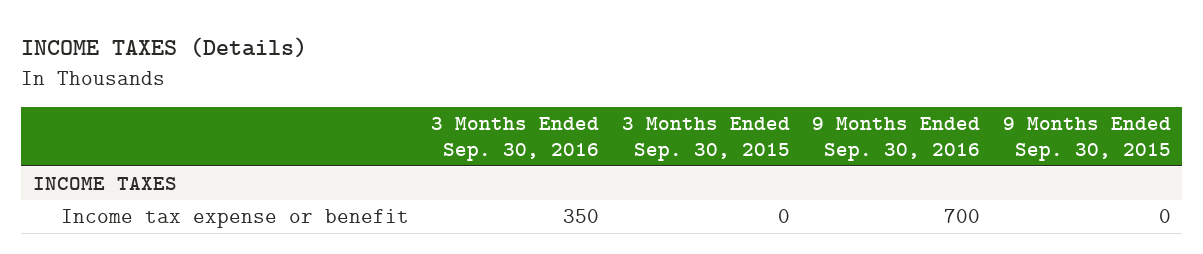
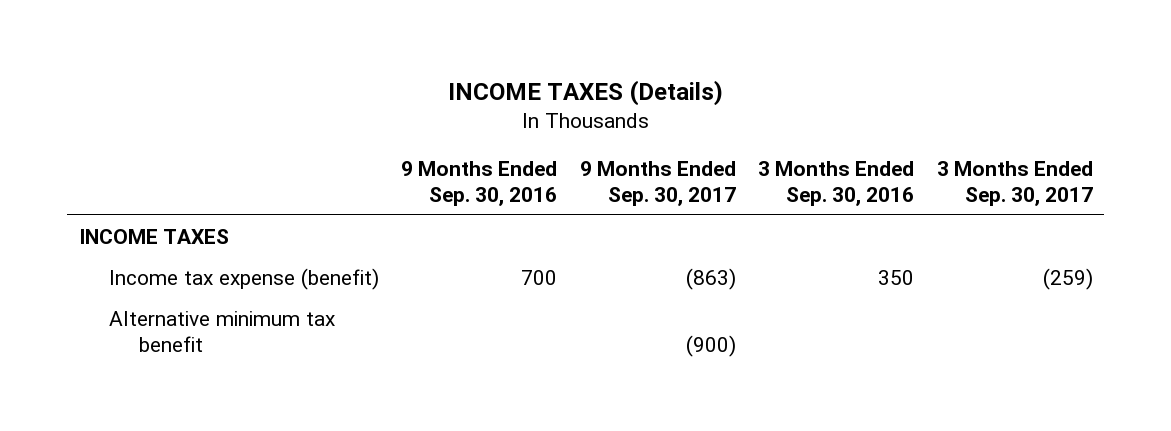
[621,116,790,161] 3 Months Ended Sep. 30, 2015 -> none
[1002,116,1171,161] 9 Months Ended Sep. 30, 2015 -> none
none -> [579,161,736,206] 9 Months Ended Sep. 30, 2017
none -> [936,161,1093,206] 3 Months Ended Sep. 30, 2017
[61,209,410,229] Income tax expense or benefit -> [108,267,379,290] Income tax expense (benefit)
none -> [108,310,335,352] Alternative minimum tax benefit

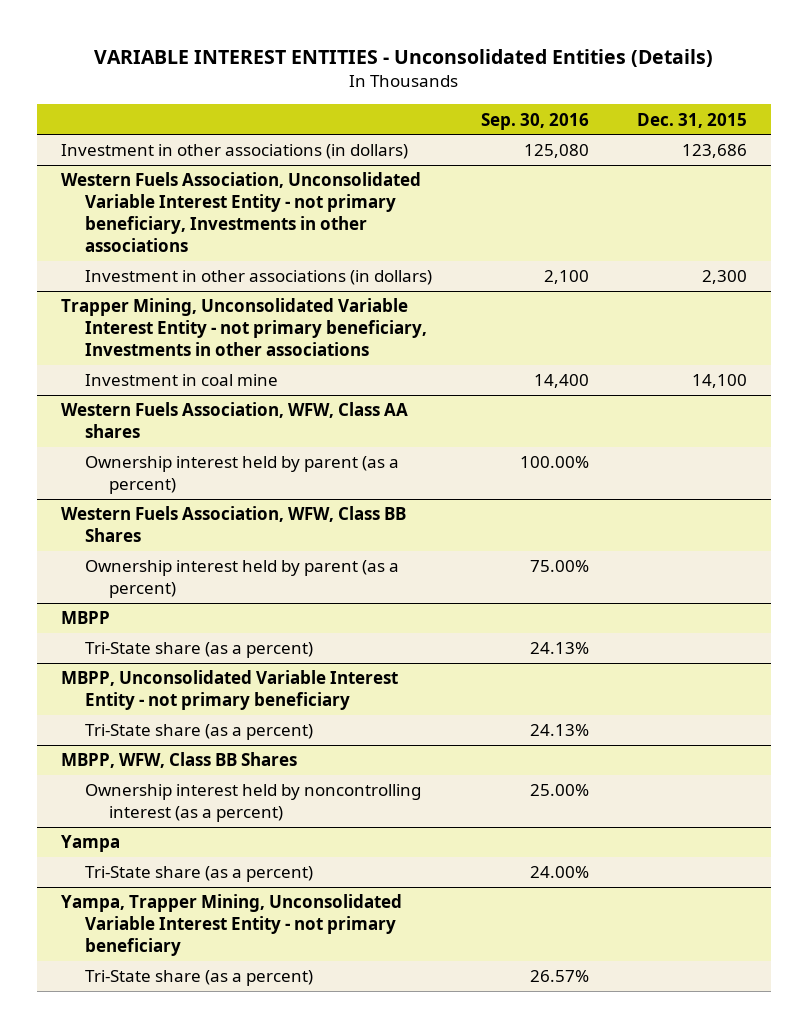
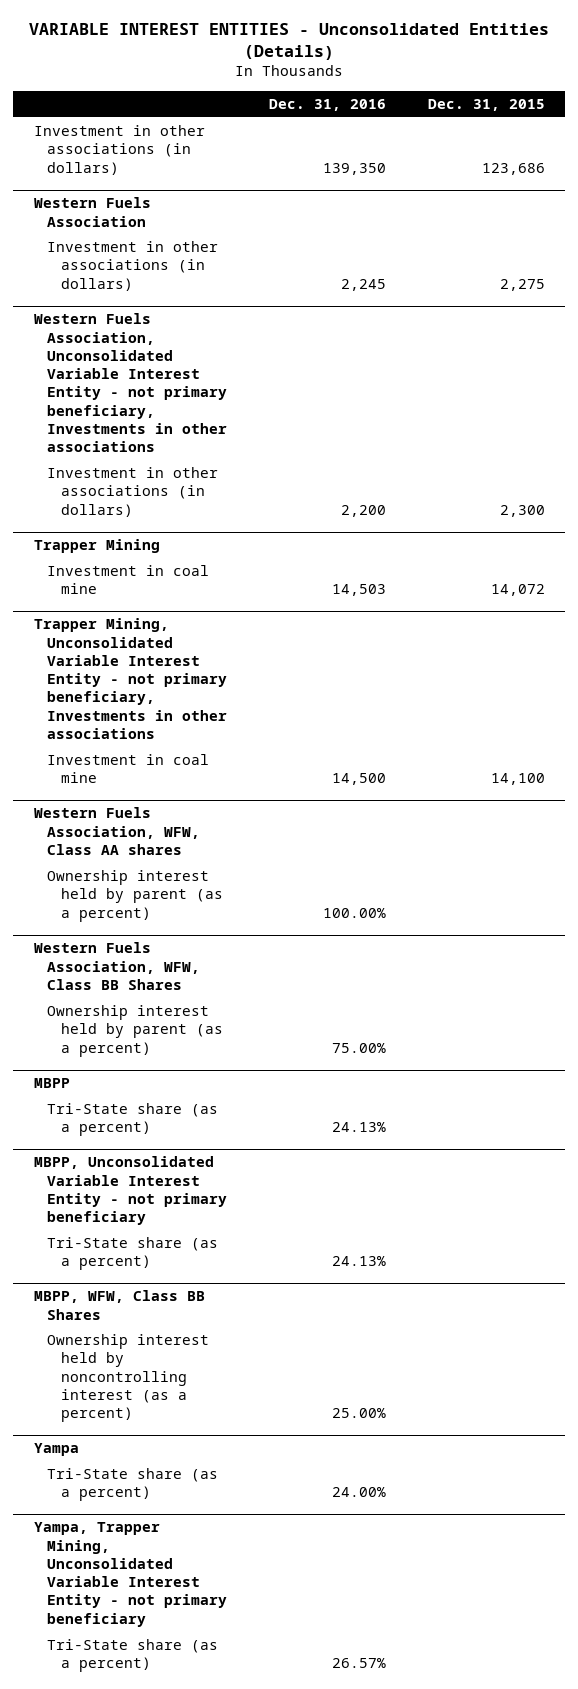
[480,112,589,130] Sep. 30, 2016 -> none
none -> [268,98,386,111] Dec. 31, 2016
none -> [33,197,151,227] Western Fuels Association
none -> [47,241,219,291] Investment in other associations (in dollars)
none -> [33,539,160,554] Trapper Mining
none -> [47,565,210,595] Investment in coal mine

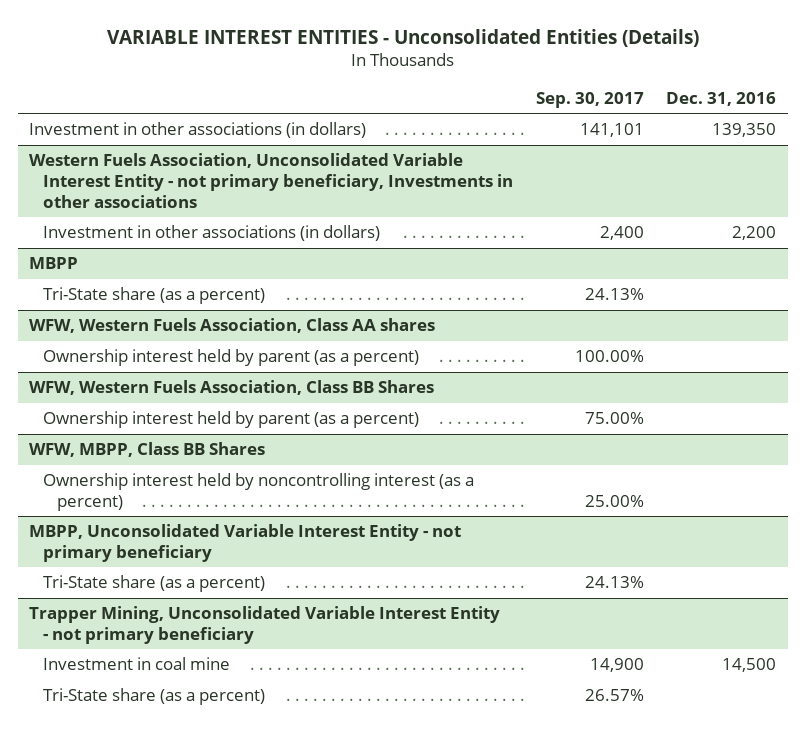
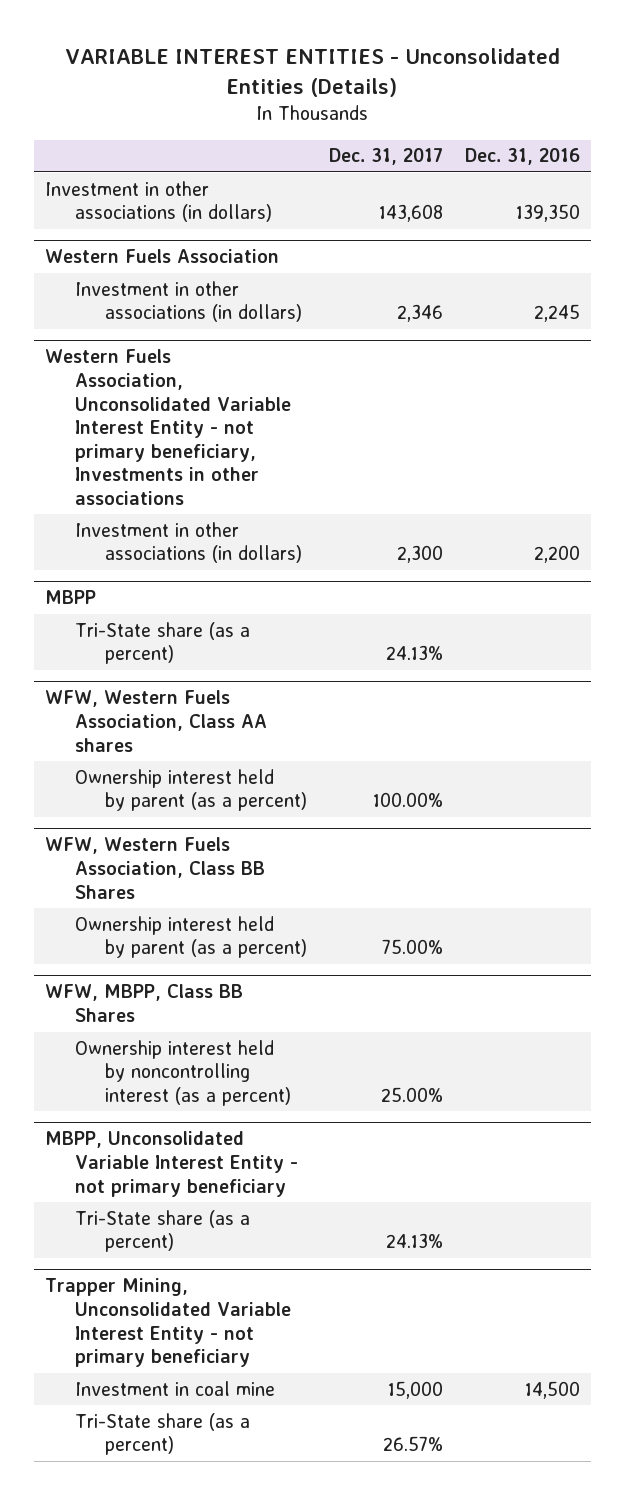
[535,91,644,108] Sep. 30, 2017 -> none
none -> [328,148,443,166] Dec. 31, 2017
none -> [45,249,280,264] Western Fuels Association
none -> [75,280,302,323] Investment in other associations (in dollars)

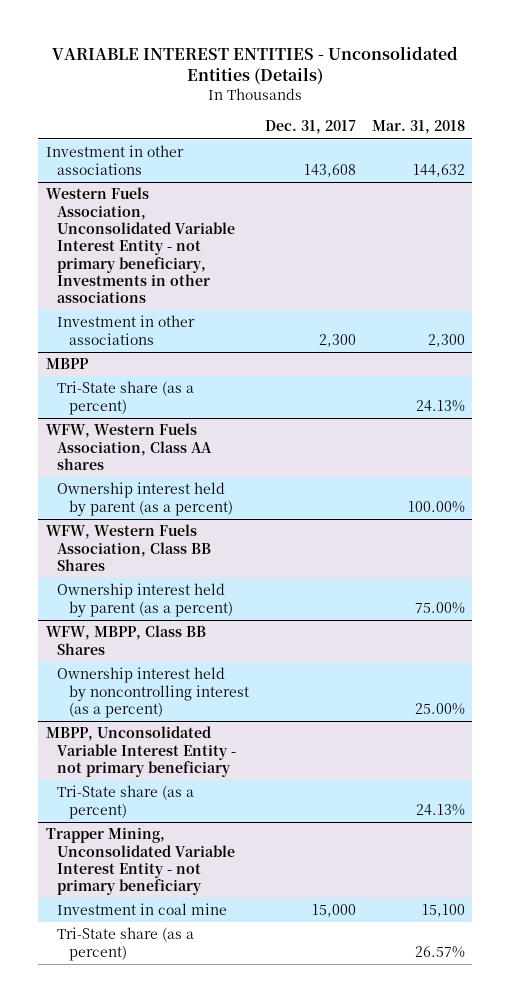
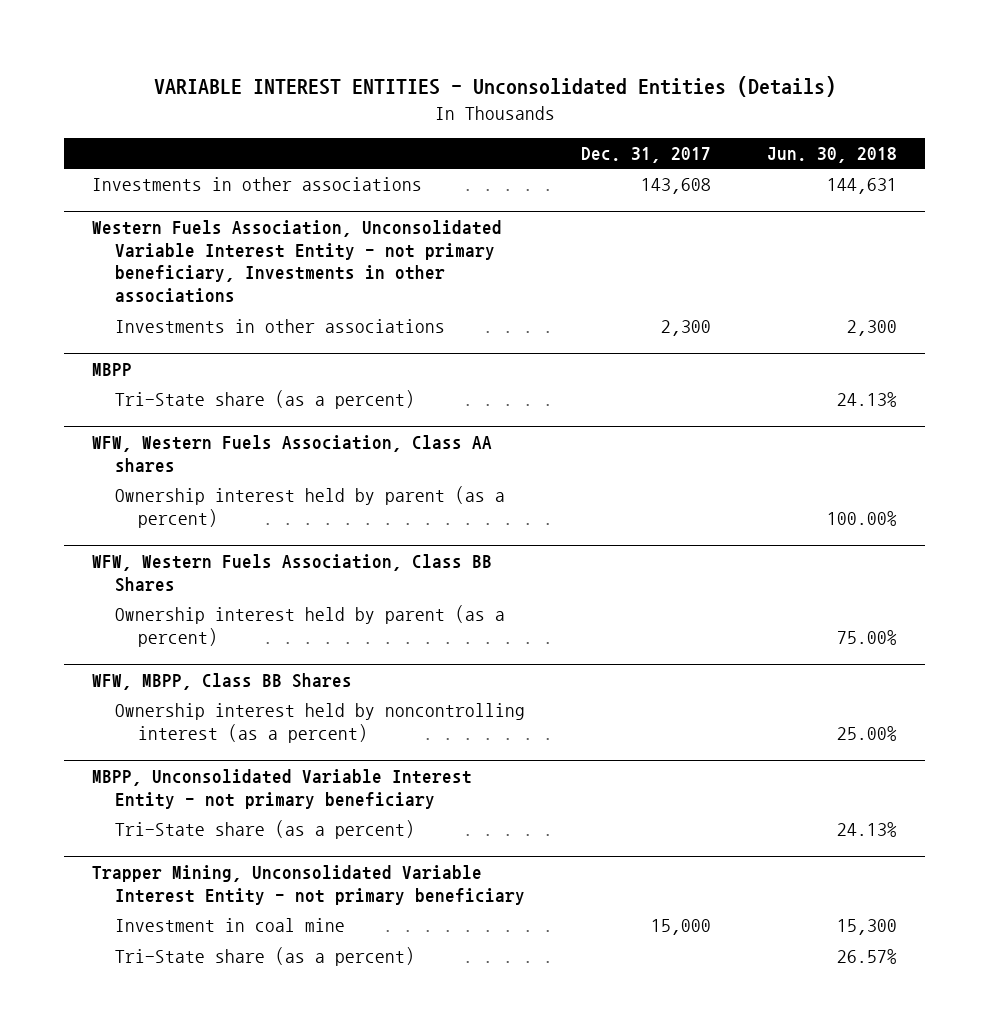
[371,120,465,135] Mar. 31, 2018 -> none
none -> [766,146,897,163] Jun. 30, 2018
[45,145,184,175] Investment in other associations -> [92,177,423,192] Investments in other associations
[57,315,196,345] Investment in other associations -> [114,319,445,334] Investments in other associations

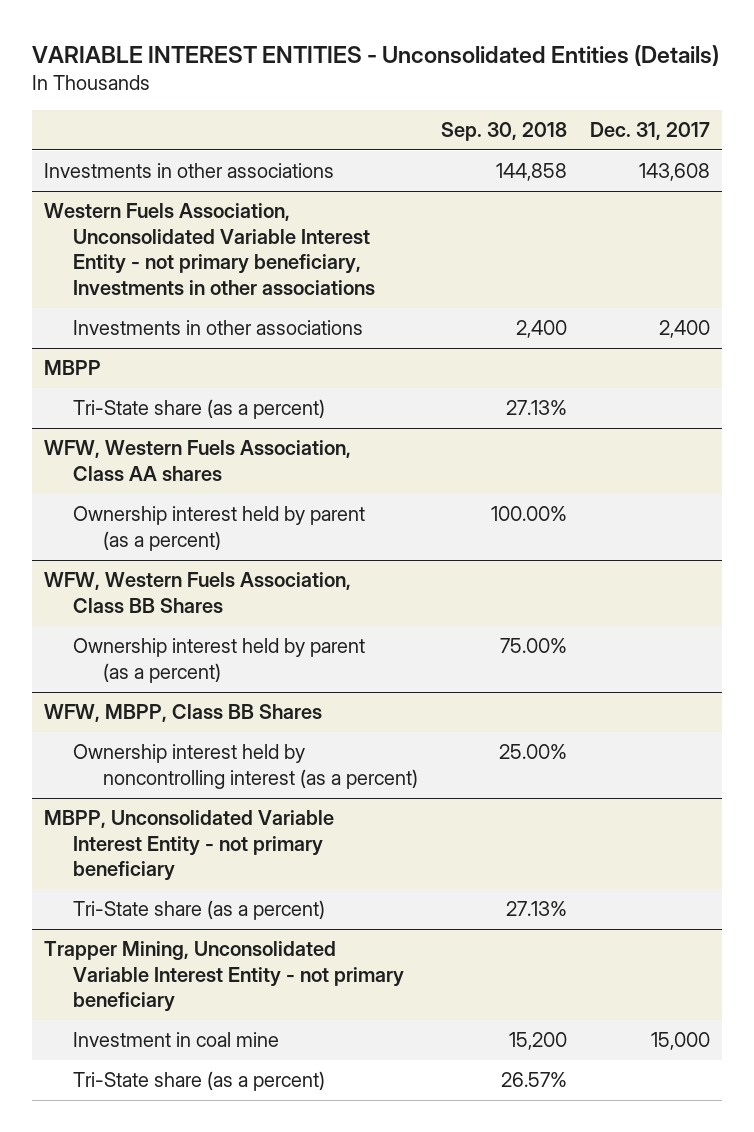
[766,146,897,163] Jun. 30, 2018 -> none
none -> [441,121,568,141] Sep. 30, 2018
[660,320,711,337] 2,300 -> [659,320,711,339] 2,400

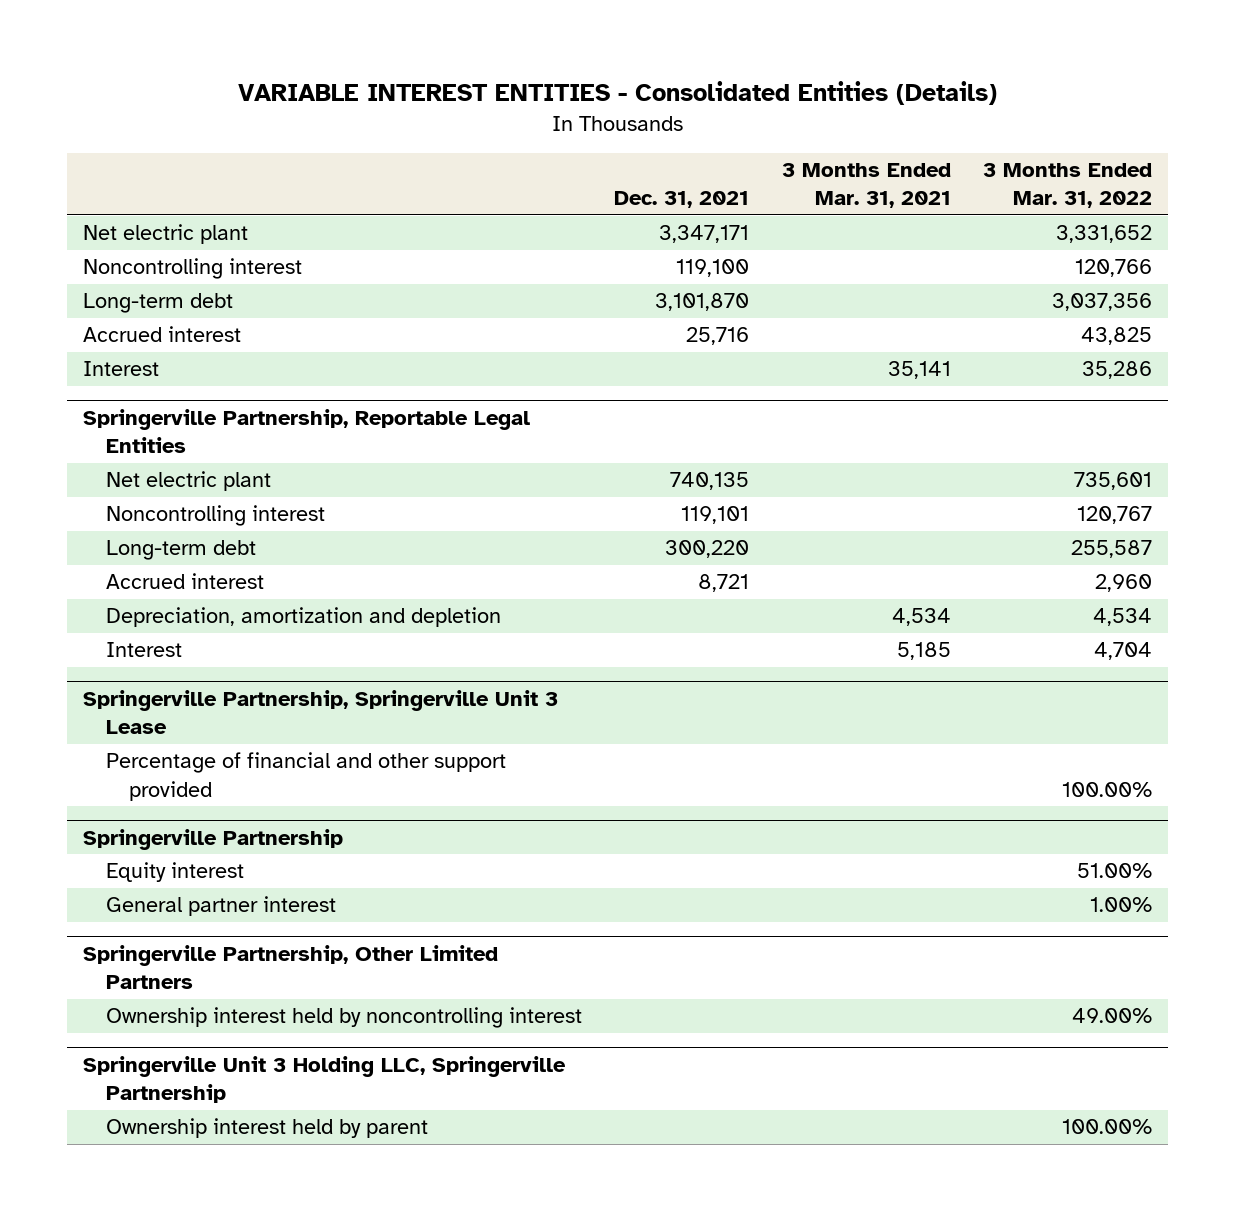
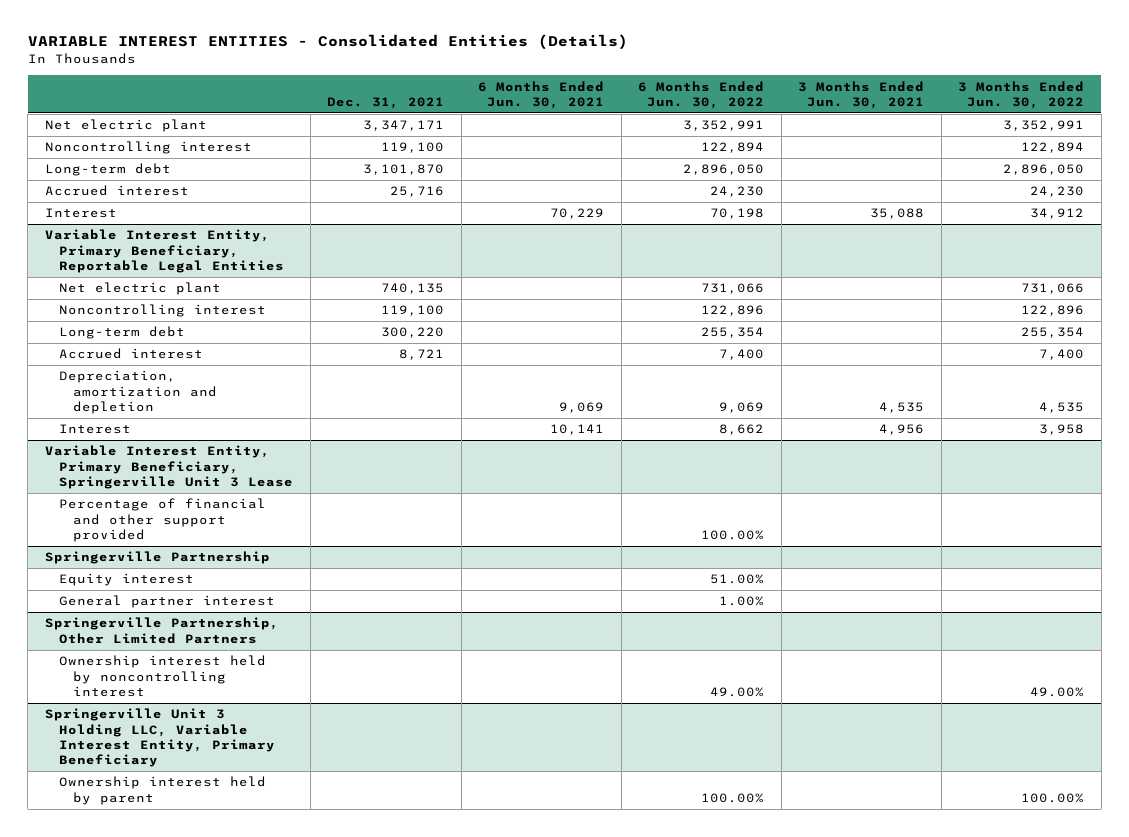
[781,163,951,209] 3 Months Ended Mar. 31, 2021 -> none
[982,163,1152,209] 3 Months Ended Mar. 31, 2022 -> none
none -> [478,80,605,109] 6 Months Ended Jun. 30, 2021
none -> [638,80,765,109] 6 Months Ended Jun. 30, 2022
none -> [798,80,925,109] 3 Months Ended Jun. 30, 2021
none -> [958,80,1085,109] 3 Months Ended Jun. 30, 2022
[83,408,531,454] Springerville Partnership, Reportable Legal Entities -> [44,229,285,273] Variable Interest Entity, Primary Beneficiary, Reportable Legal Entities
[681,506,750,525] 119,101 -> [381,305,445,317] 119,100
[83,689,559,735] Springerville Partnership, Springerville Unit 3 Lease -> none
[106,752,507,801] Percentage of financial and other support provided -> none
none -> [44,445,294,489] Variable Interest Entity, Primary Beneficiary, Springerville Unit 3 Lease
none -> [59,498,267,542] Percentage of financial and other support provided
[83,1055,567,1104] Springerville Unit 3 Holding LLC, Springerville Partnership -> none
[106,1118,429,1139] Ownership interest held by parent -> none
none -> [44,708,276,768] Springerville Unit 3 Holding LLC, Variable Interest Entity, Primary Beneficiary
none -> [59,776,267,805] Ownership interest held by parent

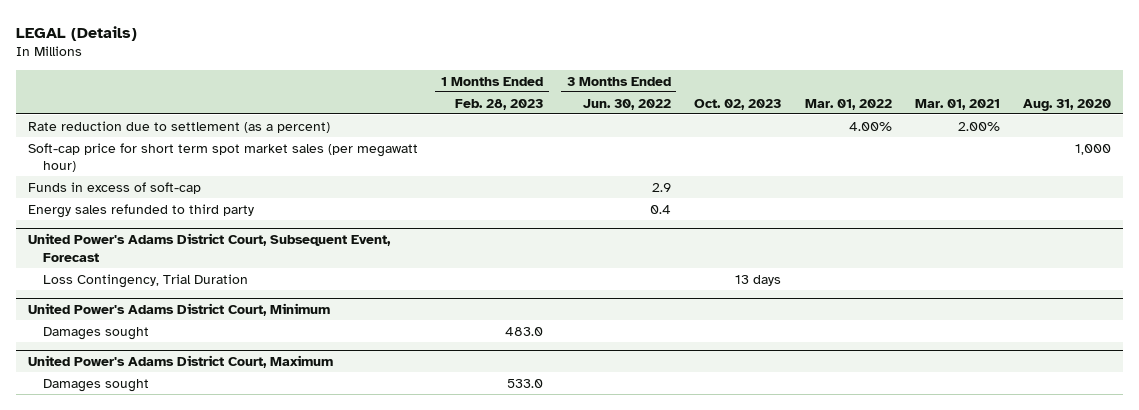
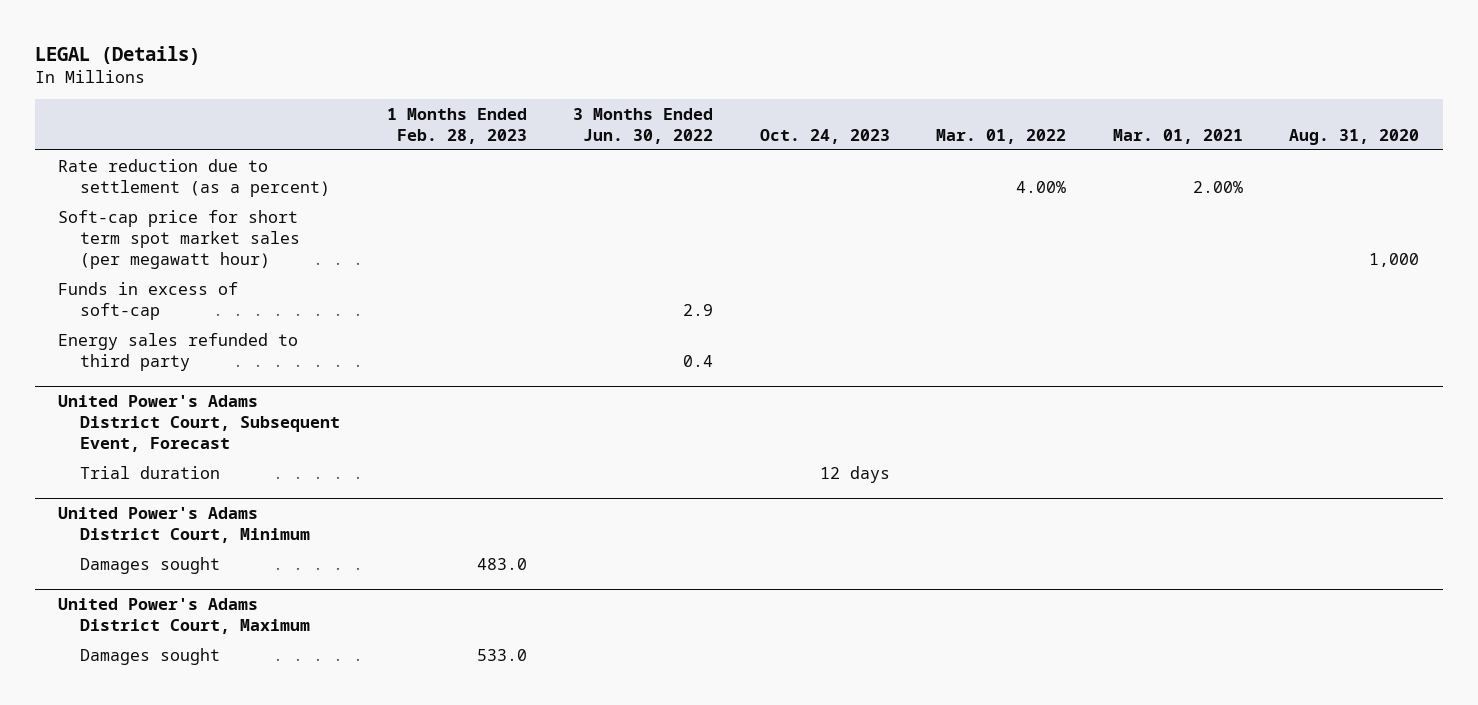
[694,98,782,110] Oct. 02, 2023 -> none
none -> [759,129,890,145] Oct. 24, 2023
[42,273,248,288] Loss Contingency, Trial Duration -> [80,465,221,479] Trial duration

